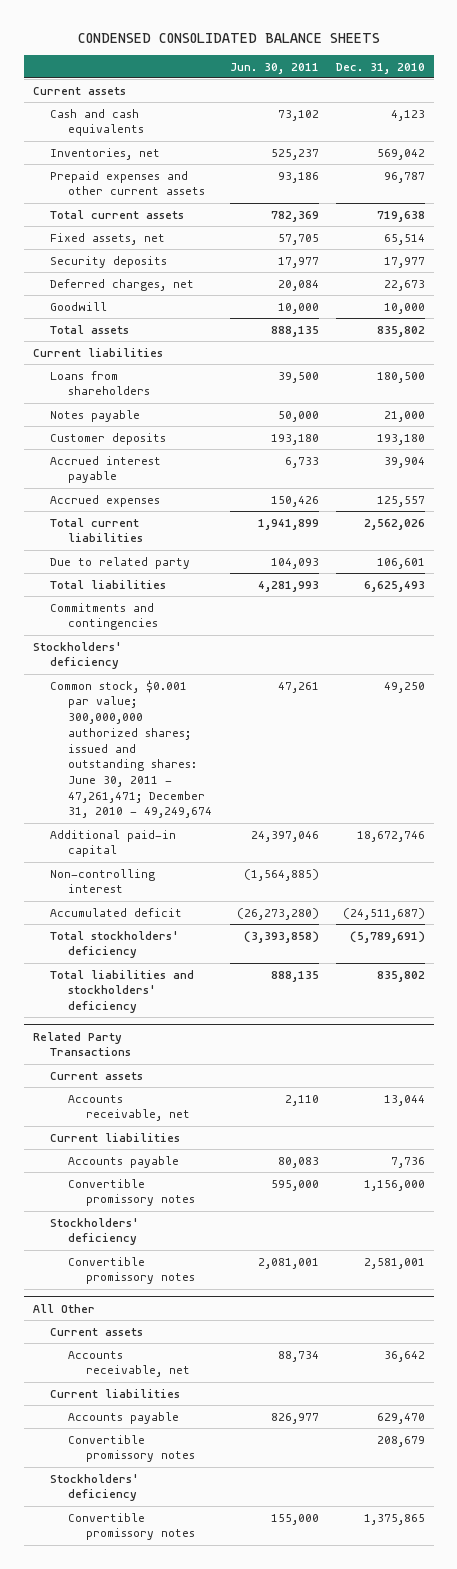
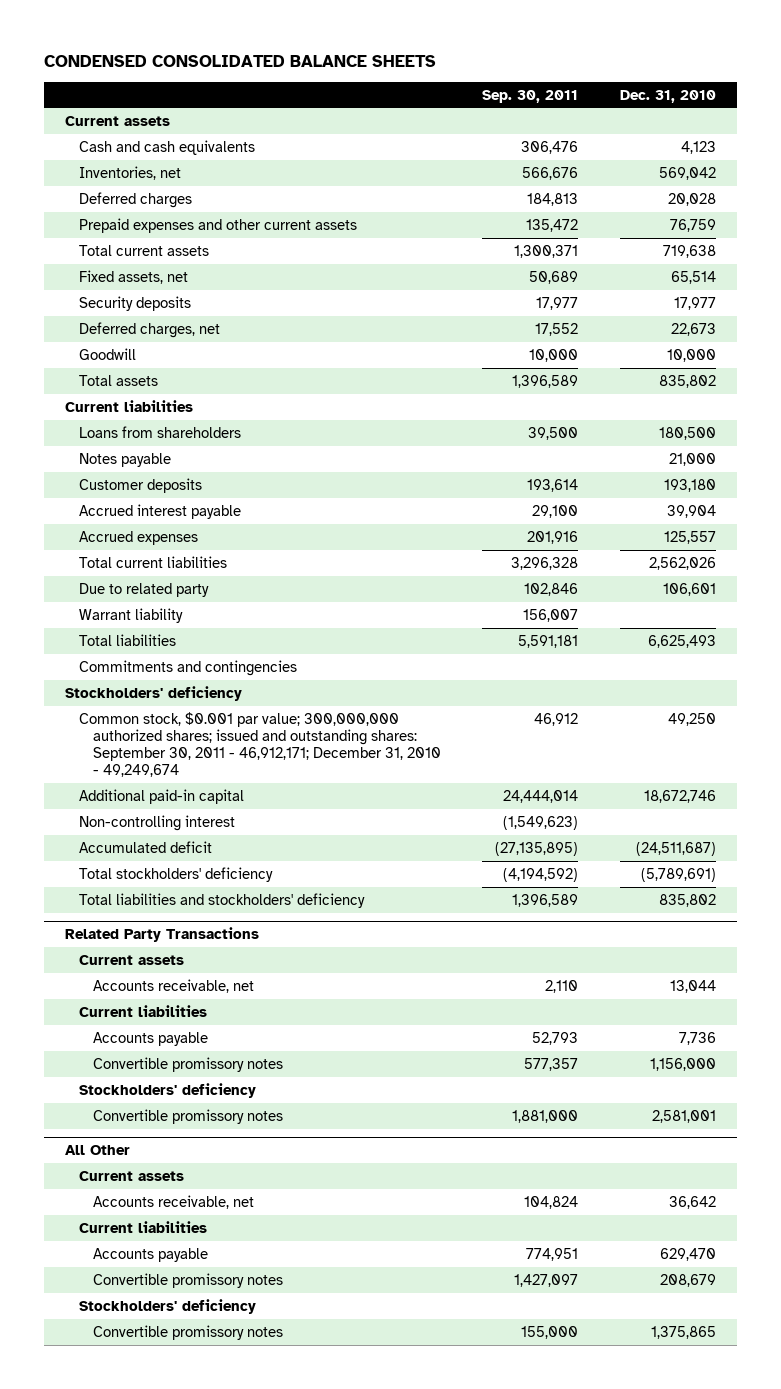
[229,62,319,74] Jun. 30, 2011 -> none
none -> [482,89,579,103] Sep. 30, 2011
none -> [78,191,192,208] Deferred charges
[383,171,425,183] 96,787 -> [670,218,717,232] 76,759
none -> [78,607,183,623] Warrant liability
[50,679,213,819] Common stock, $0.001 par value; 300,000,000 authorized shares; issued and outstanding shares: June 30, 2011 - 47,261,471; December 31, 2010 - 49,249,674 -> [78,711,441,777] Common stock, $0.001 par value; 300,000,000 authorized shares; issued and outstanding shares: September 30, 2011 - 46,912,171; December 31, 2010 - 49,249,674

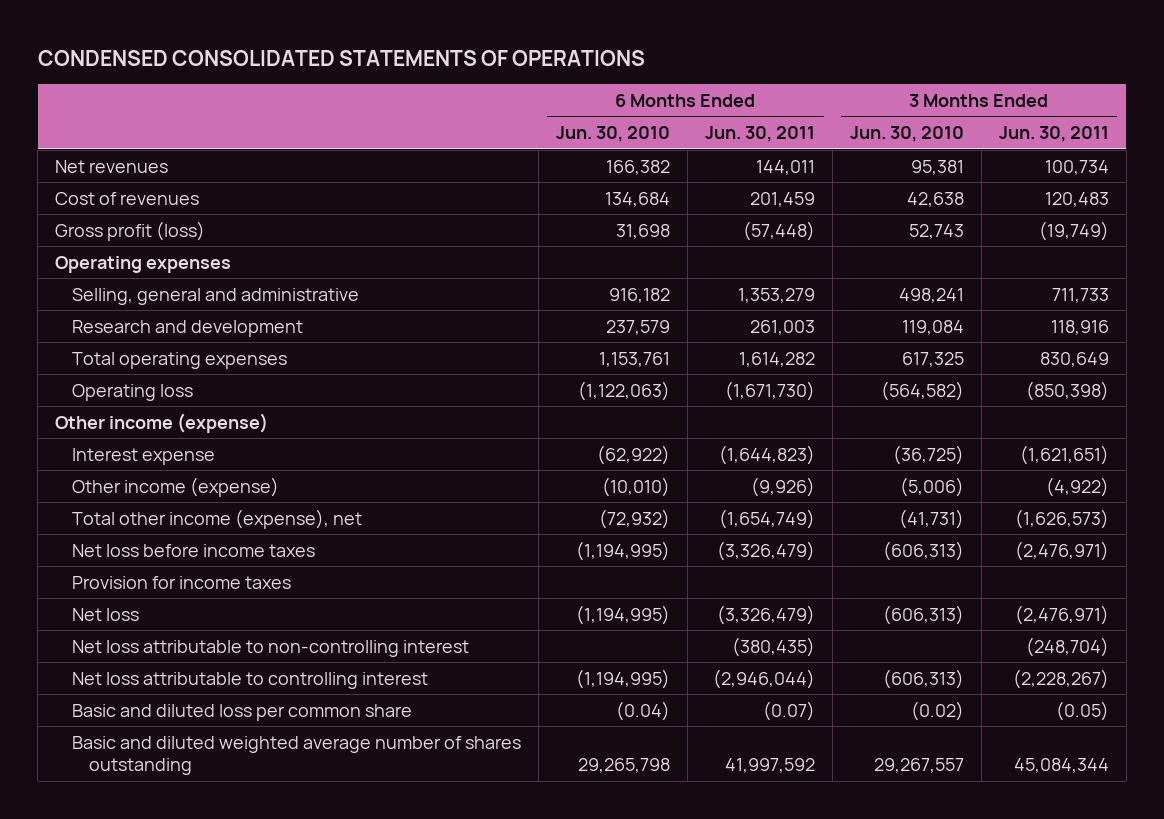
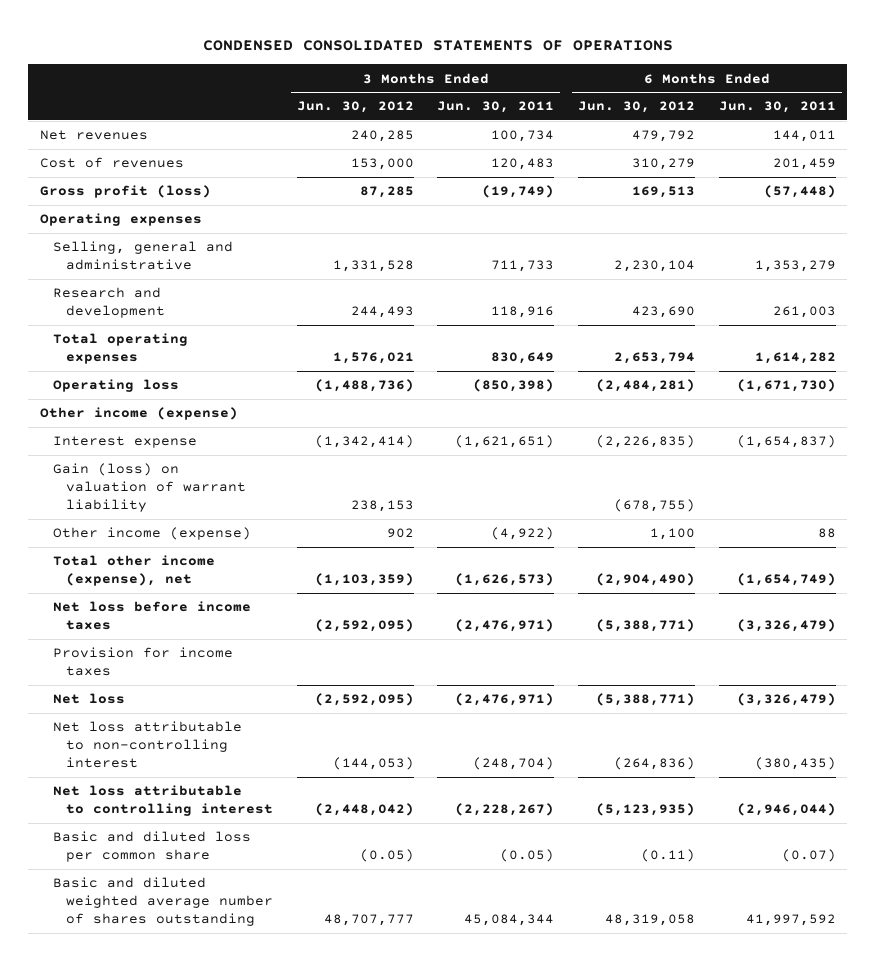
[555,126,670,143] Jun. 30, 2010 -> none
[849,126,964,143] Jun. 30, 2010 -> none
none -> [296,101,414,114] Jun. 30, 2012
none -> [577,101,695,114] Jun. 30, 2012
[718,444,815,465] (1,644,823) -> [736,435,836,449] (1,654,837)
none -> [52,463,247,513] Gain (loss) on valuation of warrant liability
[750,476,815,497] (9,926) -> [817,528,836,539] 88

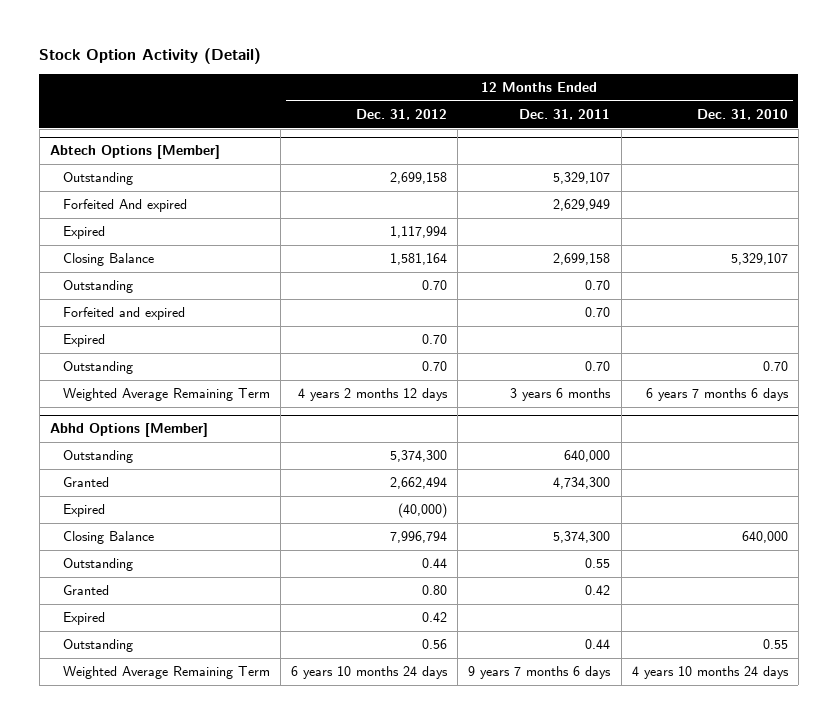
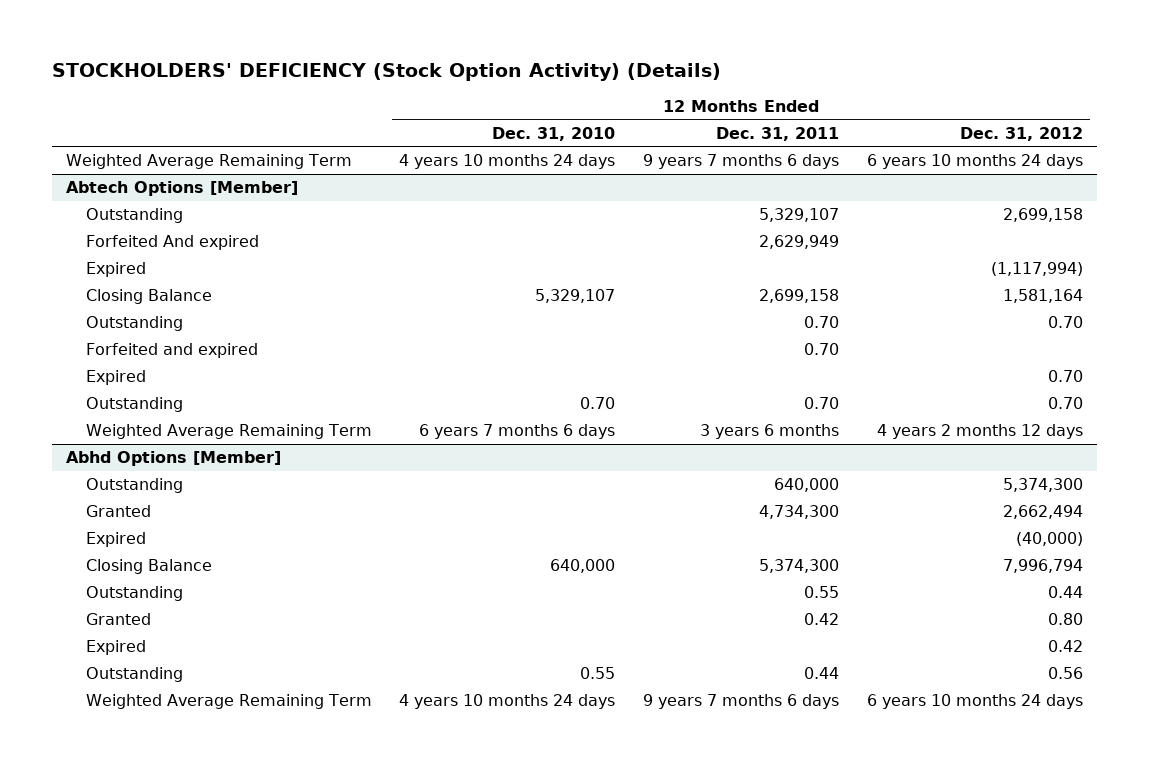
[39,48,262,65] Stock Option Activity (Detail) -> [51,62,721,81] STOCKHOLDERS' DEFICIENCY (Stock Option Activity) (Details)
none -> [65,154,352,170] Weighted Average Remaining Term
[389,226,447,239] 1,117,994 -> [991,262,1084,277] (1,117,994)

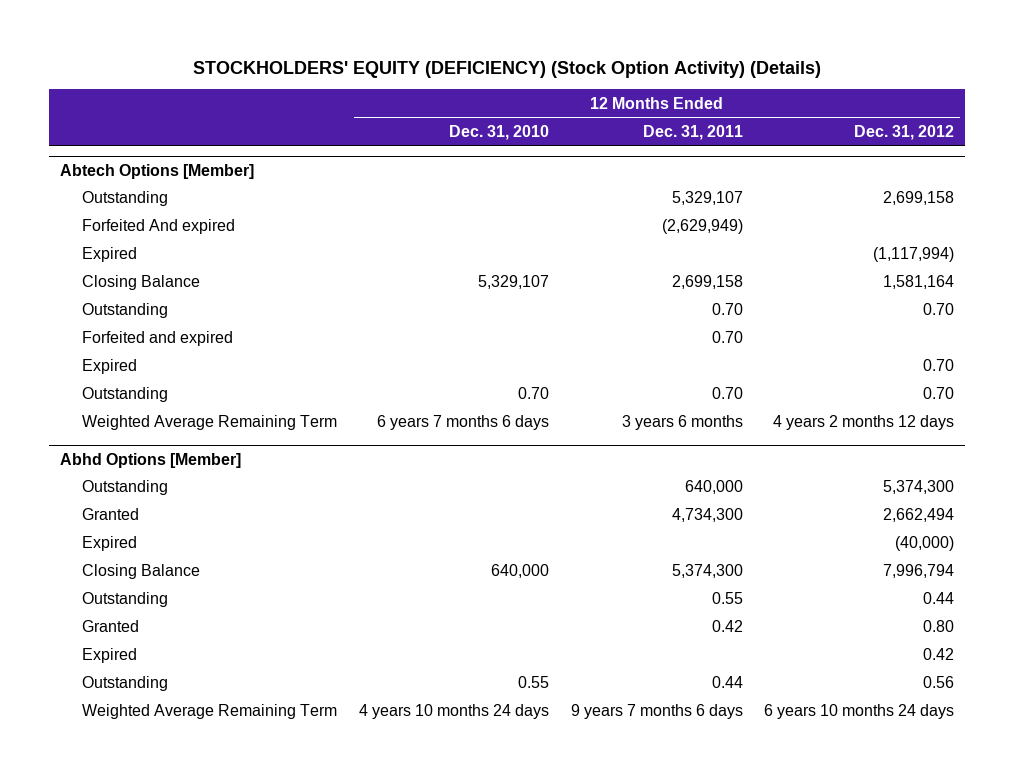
[51,62,721,81] STOCKHOLDERS' DEFICIENCY (Stock Option Activity) (Details) -> [193,60,822,78] STOCKHOLDERS' EQUITY (DEFICIENCY) (Stock Option Activity) (Details)
[65,154,352,170] Weighted Average Remaining Term -> none
[759,235,840,250] 2,629,949 -> [661,219,743,235] (2,629,949)

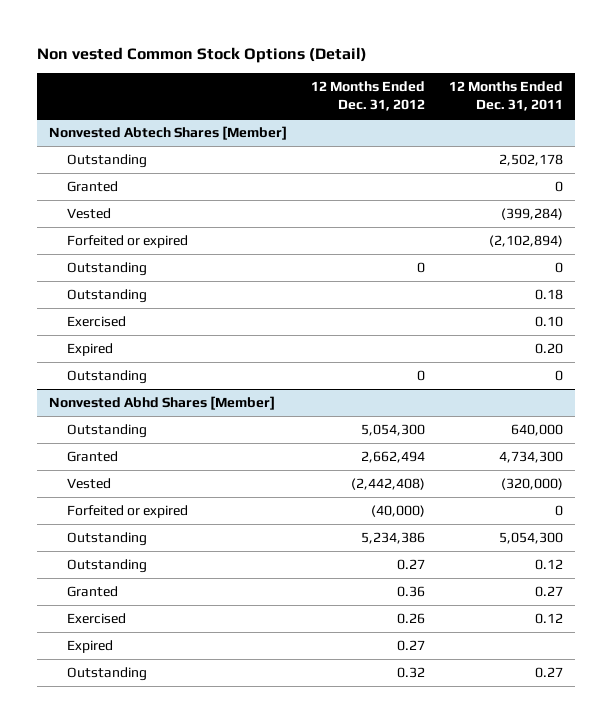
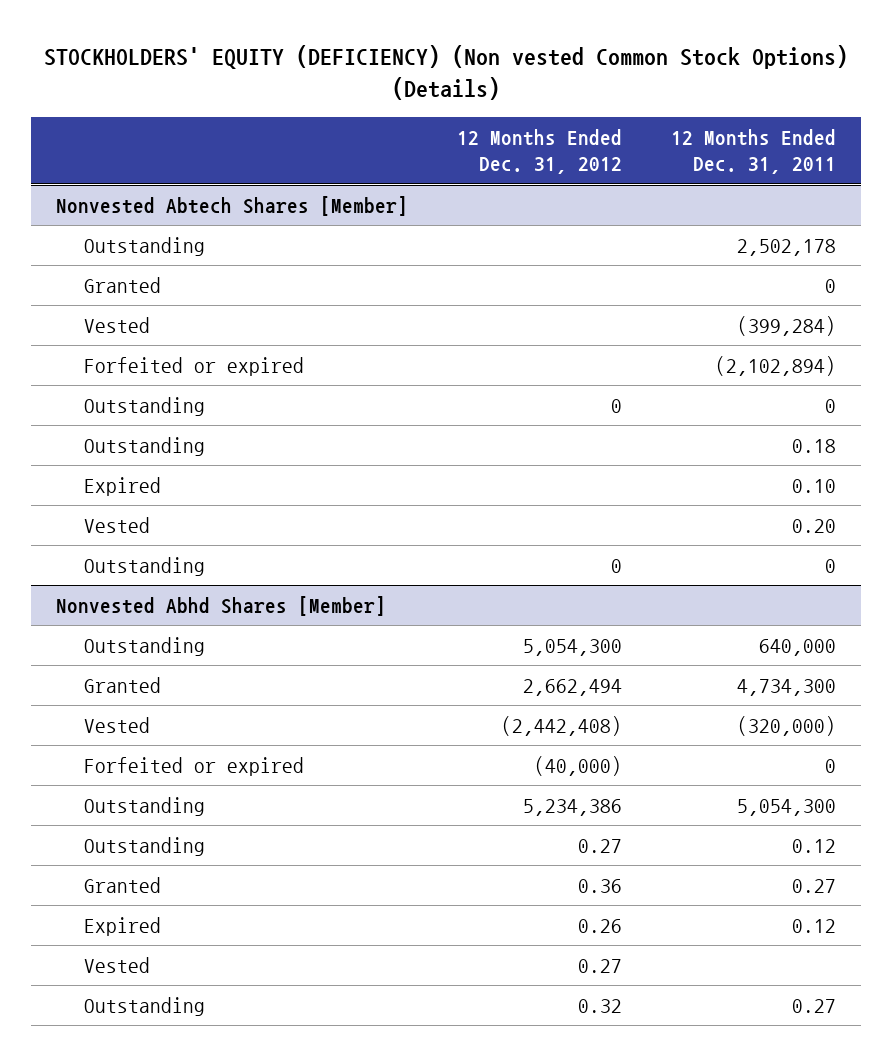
[36,46,367,63] Non vested Common Stock Options (Detail) -> [44,44,849,101] STOCKHOLDERS' EQUITY (DEFICIENCY) (Non vested Common Stock Options) (Details)
[67,316,127,328] Exercised -> [84,476,162,496] Expired
[67,343,114,357] Expired -> [84,516,151,533] Vested
[67,613,127,625] Exercised -> [84,916,162,936] Expired
[67,640,114,654] Expired -> [84,956,151,973] Vested

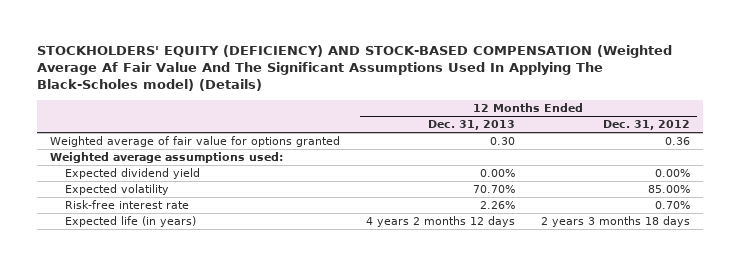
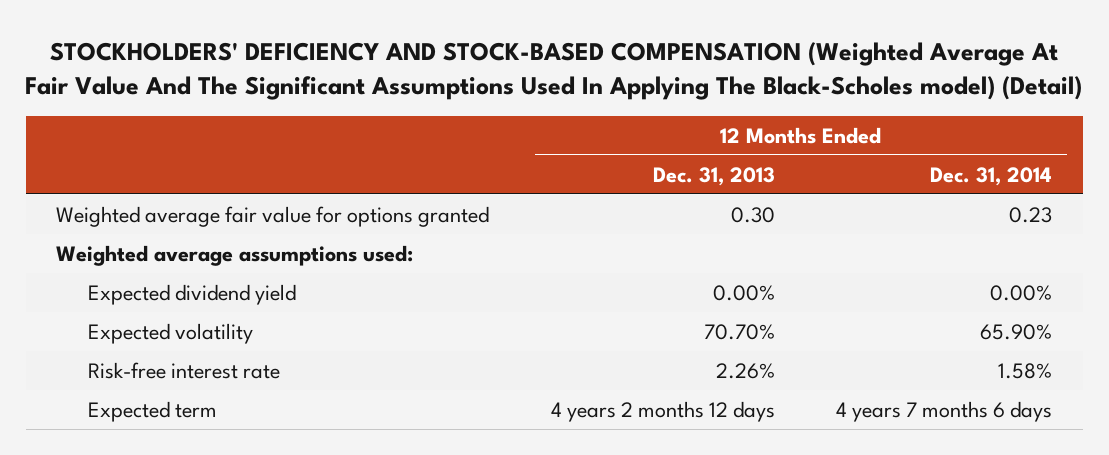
[37,44,673,92] STOCKHOLDERS' EQUITY (DEFICIENCY) AND STOCK-BASED COMPENSATION (Weighted Average Af Fair Value And The Significant Assumptions Used In Applying The Black-Scholes model) (Details) -> [25,41,1083,101] STOCKHOLDERS' DEFICIENCY AND STOCK-BASED COMPENSATION (Weighted Average At Fair Value And The Significant Assumptions Used In Applying The Black-Scholes model) (Detail)
[603,120,691,131] Dec. 31, 2012 -> none
none -> [930,166,1053,186] Dec. 31, 2014
[50,136,341,148] Weighted average of fair value for options granted -> [56,205,490,227] Weighted average fair value for options granted
[64,216,196,228] Expected life (in years) -> [87,400,217,422] Expected term

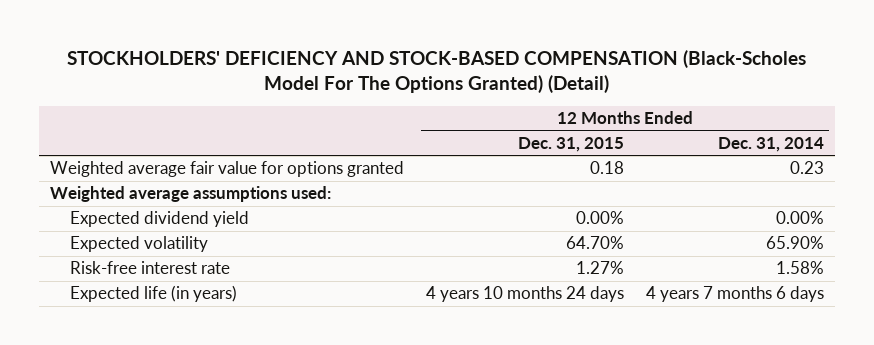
[25,41,1083,101] STOCKHOLDERS' DEFICIENCY AND STOCK-BASED COMPENSATION (Weighted Average At Fair Value And The Significant Assumptions Used In Applying The Black-Scholes model) (Detail) -> [67,49,807,93] STOCKHOLDERS' DEFICIENCY AND STOCK-BASED COMPENSATION (Black-Scholes Model For The Options Granted) (Detail)
[652,166,775,186] Dec. 31, 2013 -> none
none -> [518,136,625,152] Dec. 31, 2015
[87,400,217,422] Expected term -> [70,285,238,303] Expected life (in years)

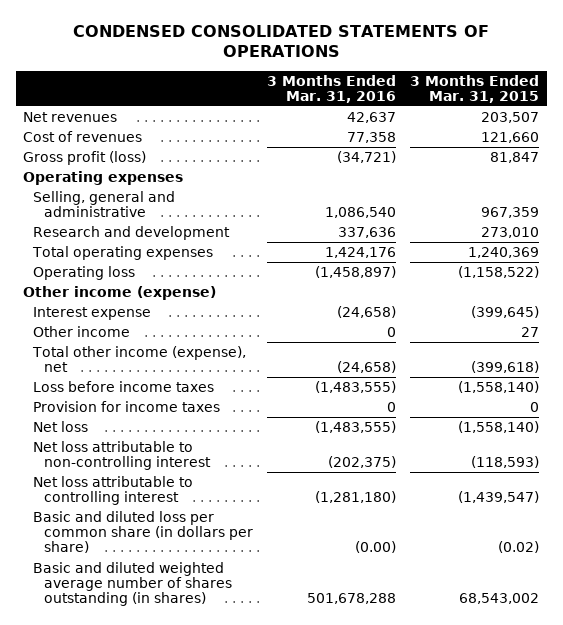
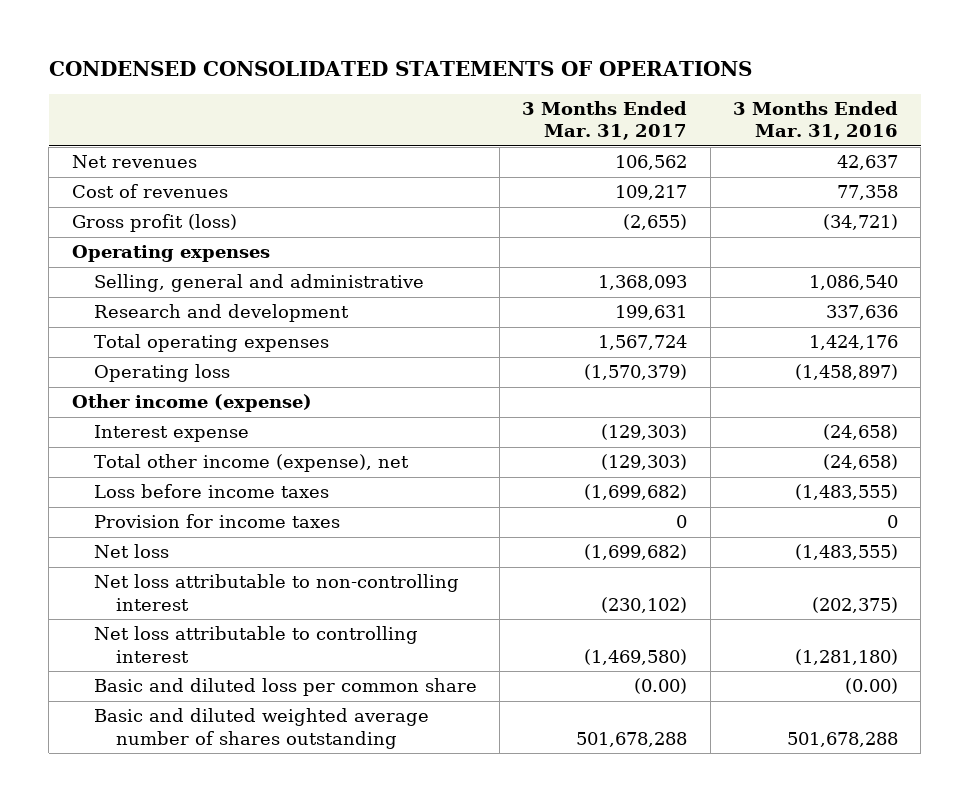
[410,74,540,103] 3 Months Ended Mar. 31, 2015 -> none
none -> [522,100,688,141] 3 Months Ended Mar. 31, 2017
[33,325,131,337] Other income -> none
[33,510,253,554] Basic and diluted loss per common share (in dollars per share) -> [93,678,477,697] Basic and diluted loss per common share
[33,561,232,607] Basic and diluted weighted average number of shares outstanding (in shares) -> [93,708,429,749] Basic and diluted weighted average number of shares outstanding

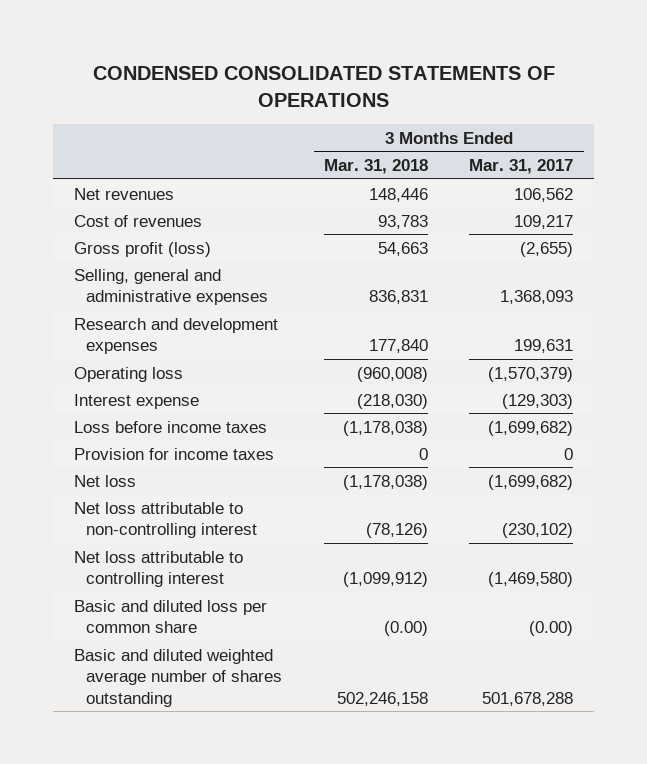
[733,100,899,141] 3 Months Ended Mar. 31, 2016 -> none
none -> [323,159,428,175] Mar. 31, 2018
[71,245,270,263] Operating expenses -> none
[93,334,329,353] Total operating expenses -> none
[93,274,424,293] Selling, general and administrative -> [74,268,269,306] Selling, general and administrative expenses
[93,304,349,323] Research and development -> [74,317,279,355] Research and development expenses
[71,394,312,413] Other income (expense) -> none
[93,454,409,473] Total other income (expense), net -> none

